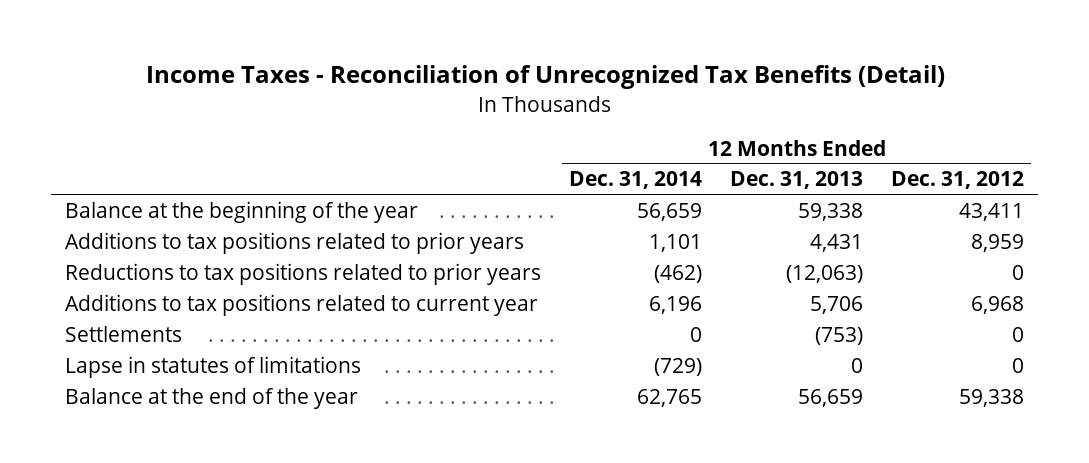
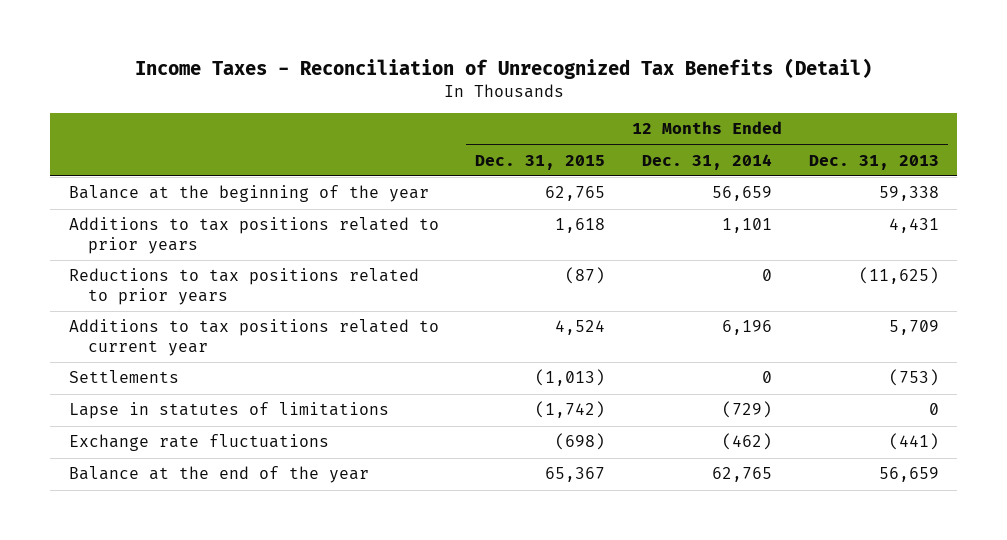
[891,171,1025,190] Dec. 31, 2012 -> none
none -> [475,154,606,170] Dec. 31, 2015
[654,264,703,283] (462) -> [761,269,772,282] 0
[786,264,864,283] (12,063) -> [858,267,939,285] (11,625)
[810,295,864,314] 5,706 -> [888,320,939,336] 5,709
none -> [68,434,329,452] Exchange rate fluctuations

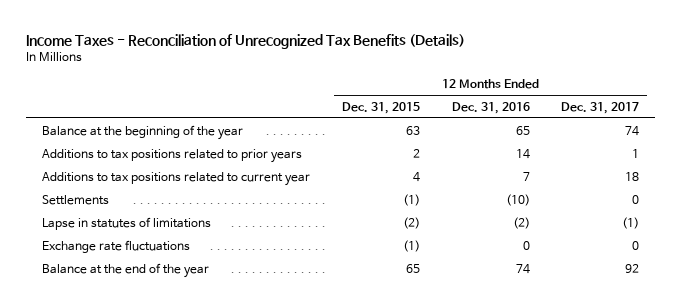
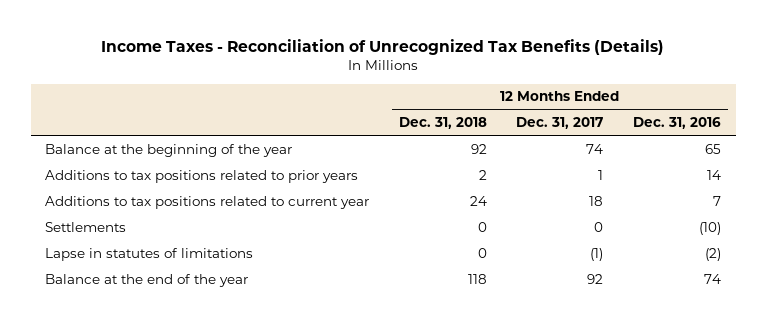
[341,101,420,114] Dec. 31, 2015 -> none
none -> [398,116,487,129] Dec. 31, 2018
[42,239,191,253] Exchange rate fluctuations -> none

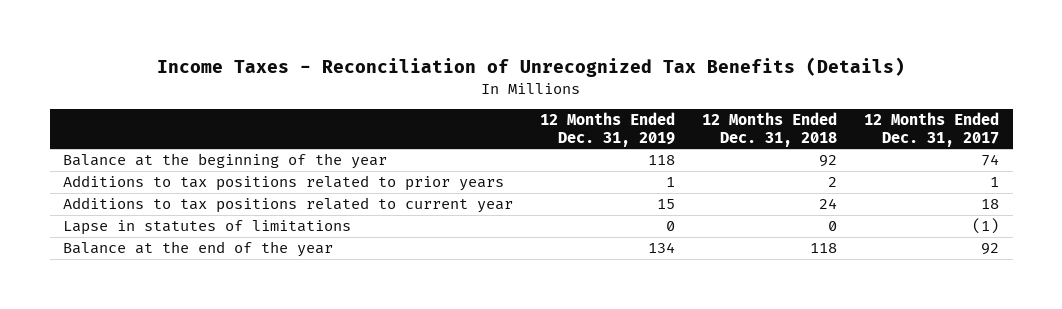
[632,116,721,129] Dec. 31, 2016 -> none
none -> [540,112,676,147] 12 Months Ended Dec. 31, 2019
[45,221,127,232] Settlements -> none

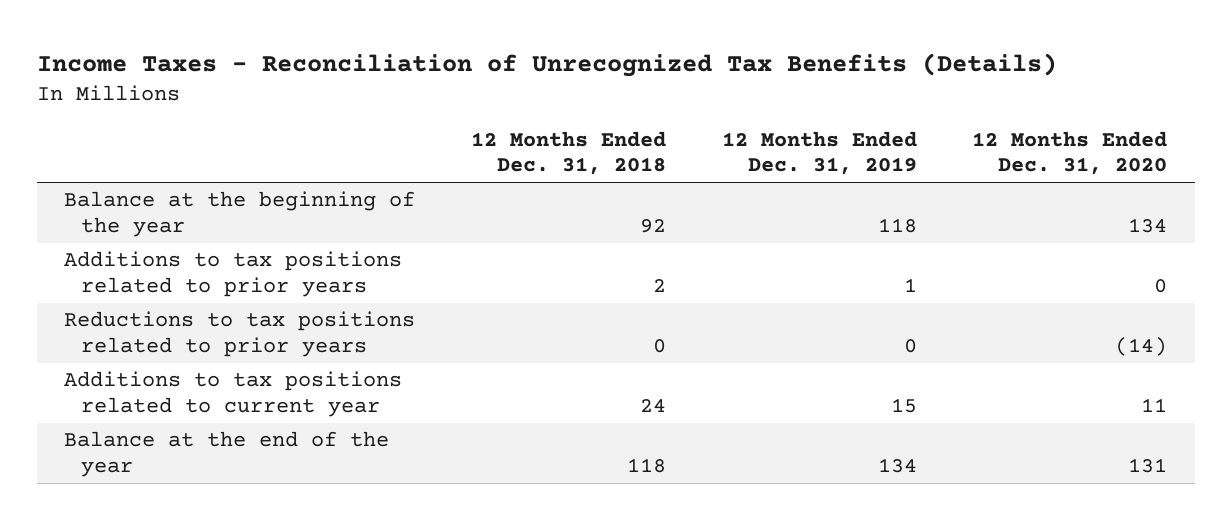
[864,112,1000,147] 12 Months Ended Dec. 31, 2017 -> none
none -> [972,130,1168,176] 12 Months Ended Dec. 31, 2020
none -> [64,311,416,357] Reductions to tax positions related to prior years
[63,220,352,236] Lapse in statutes of limitations -> none

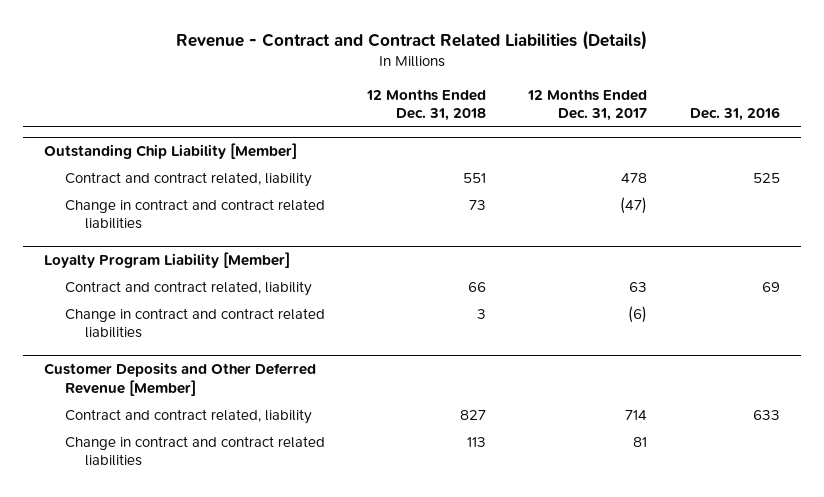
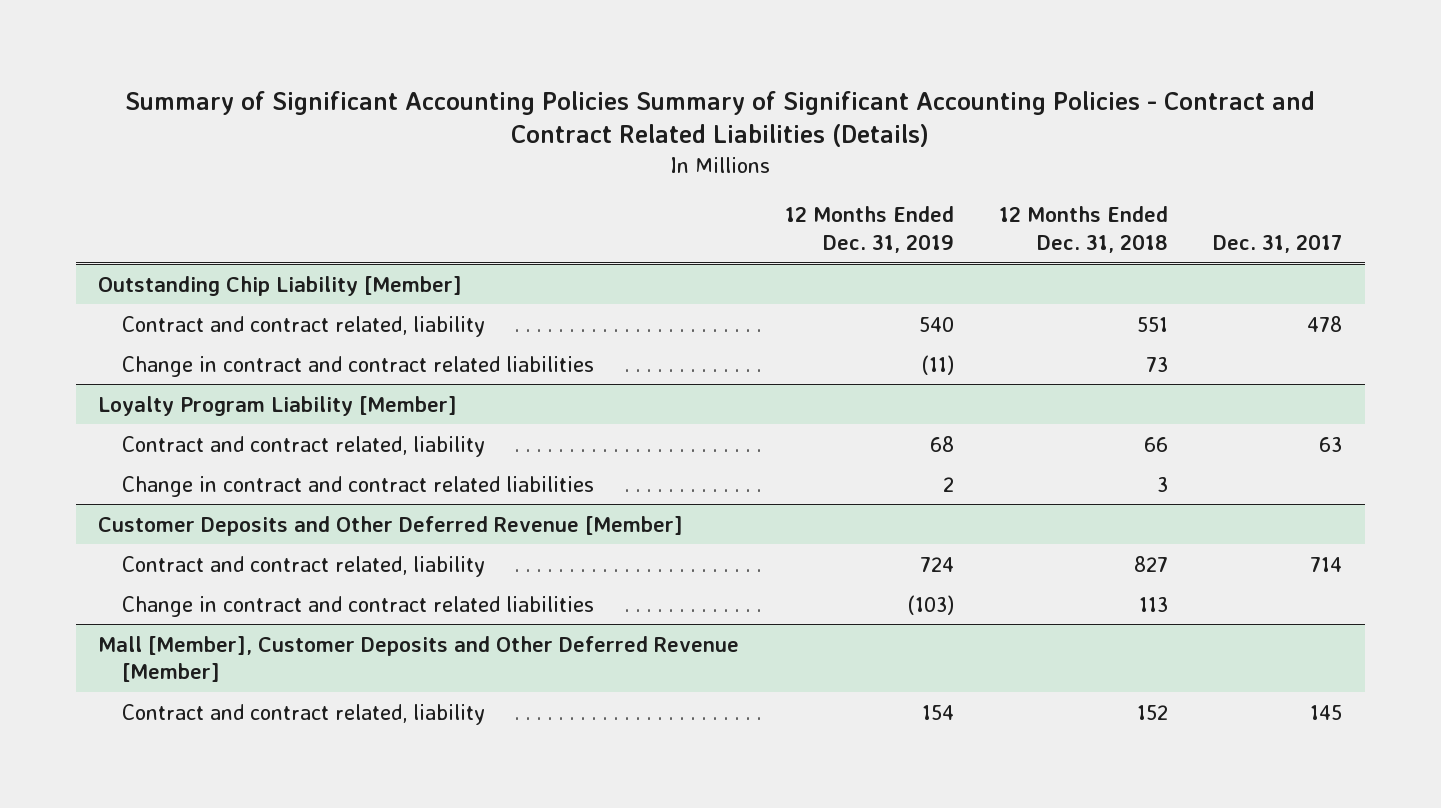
[175,29,647,50] Revenue - Contract and Contract Related Liabilities (Details) -> [125,90,1316,148] Summary of Significant Accounting Policies Summary of Significant Accounting Policies - Contract and Contract Related Liabilities (Details)
[527,88,648,122] 12 Months Ended Dec. 31, 2017 -> none
[689,107,780,122] Dec. 31, 2016 -> none
none -> [784,206,954,254] 12 Months Ended Dec. 31, 2019
none -> [1213,234,1343,254] Dec. 31, 2017
none -> [98,635,740,683] Mall [Member], Customer Deposits and Other Deferred Revenue [Member]
none -> [121,703,485,725] Contract and contract related, liability

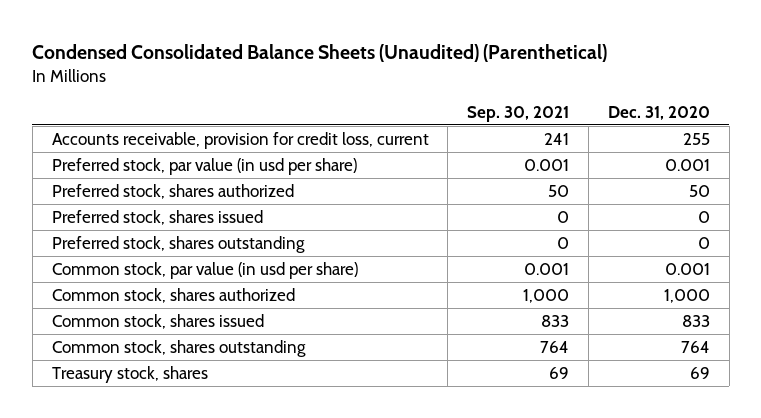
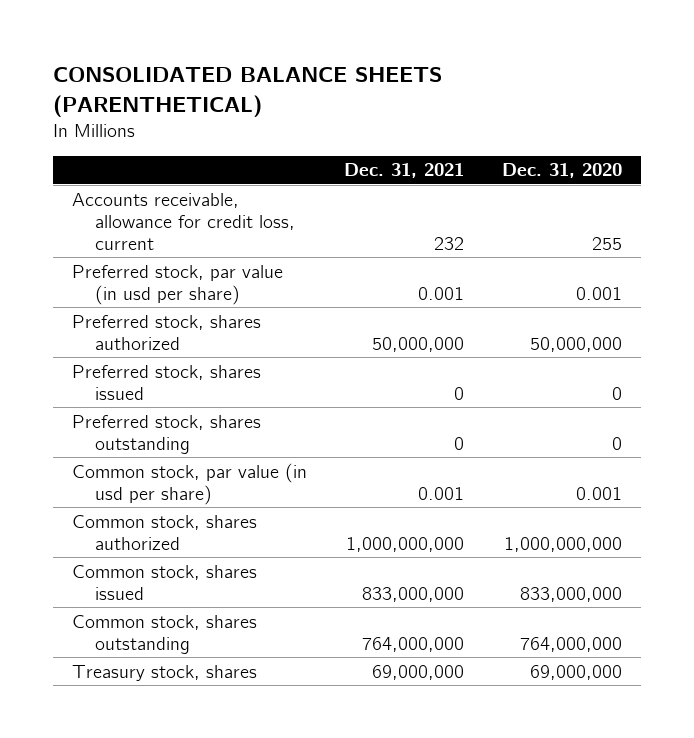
[32,43,608,62] Condensed Consolidated Balance Sheets (Unaudited) (Parenthetical) -> [53,67,443,117] CONSOLIDATED BALANCE SHEETS (PARENTHETICAL)
[467,105,570,122] Sep. 30, 2021 -> none
none -> [344,163,465,179] Dec. 31, 2021
[51,132,429,150] Accounts receivable, provision for credit loss, current -> [71,192,295,250] Accounts receivable, allowance for credit loss, current
[688,185,710,198] 50 -> [529,336,622,352] 50,000,000
[663,289,710,304] 1,000 -> [503,536,622,552] 1,000,000,000
[681,315,710,328] 833 -> [519,586,622,602] 833,000,000
[680,341,710,354] 764 -> [519,636,622,652] 764,000,000
[689,367,710,380] 69 -> [529,664,622,680] 69,000,000

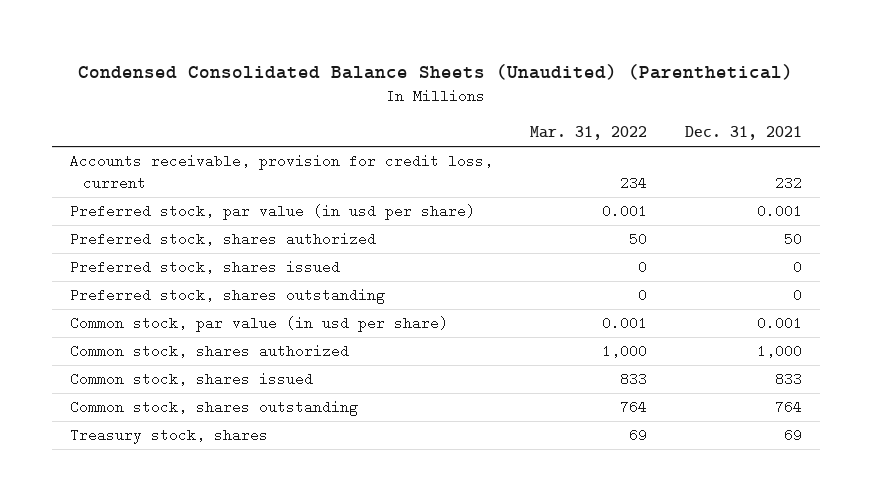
[53,67,443,117] CONSOLIDATED BALANCE SHEETS (PARENTHETICAL) -> [77,63,793,80] Condensed Consolidated Balance Sheets (Unaudited) (Parenthetical)
[501,163,622,179] Dec. 31, 2020 -> none
none -> [530,126,648,141] Mar. 31, 2022
[71,192,295,250] Accounts receivable, allowance for credit loss, current -> [70,154,494,190] Accounts receivable, provision for credit loss, current
[372,336,465,352] 50,000,000 -> [783,232,802,247] 50
[346,536,465,552] 1,000,000,000 -> [756,344,802,359] 1,000
[362,586,465,602] 833,000,000 -> [774,372,802,387] 833
[362,636,465,652] 764,000,000 -> [774,400,802,415] 764
[372,664,465,680] 69,000,000 -> [783,428,802,443] 69

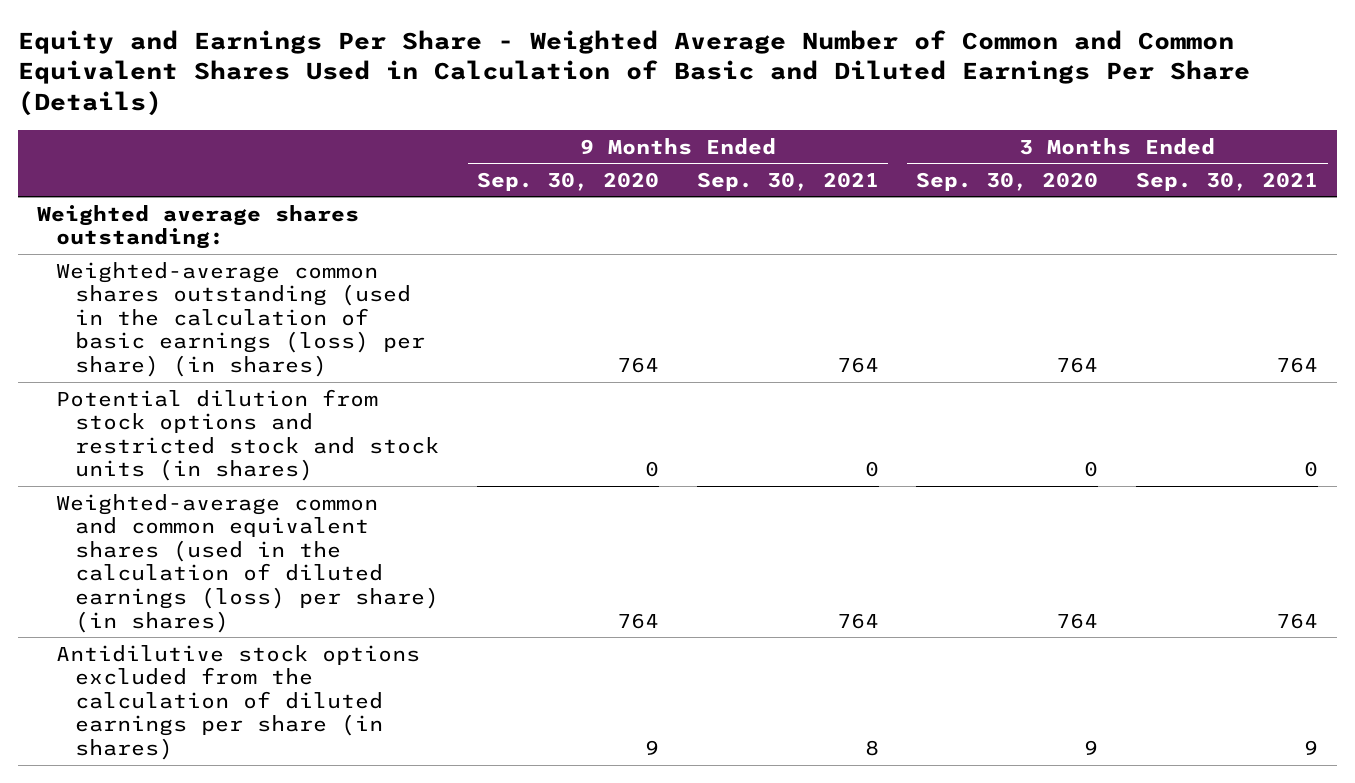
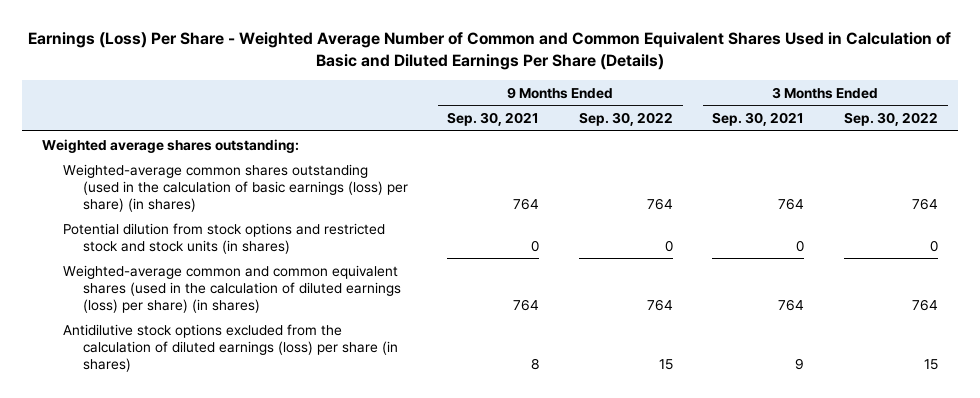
[17,29,1250,117] Equity and Earnings Per Share - Weighted Average Number of Common and Common Equivalent Shares Used in Calculation of Basic and Diluted Earnings Per Share (Details) -> [28,32,952,71] Earnings (Loss) Per Share - Weighted Average Number of Common and Common Equivalent Shares Used in Calculation of Basic and Diluted Earnings Per Share (Details)
[476,171,659,191] Sep. 30, 2020 -> none
[916,171,1099,191] Sep. 30, 2020 -> none
none -> [578,112,673,127] Sep. 30, 2022
none -> [843,112,938,127] Sep. 30, 2022
[55,644,420,761] Antidilutive stock options excluded from the calculation of diluted earnings per share (in shares) -> [62,323,399,372] Antidilutive stock options excluded from the calculation of diluted earnings (loss) per share (in shares)

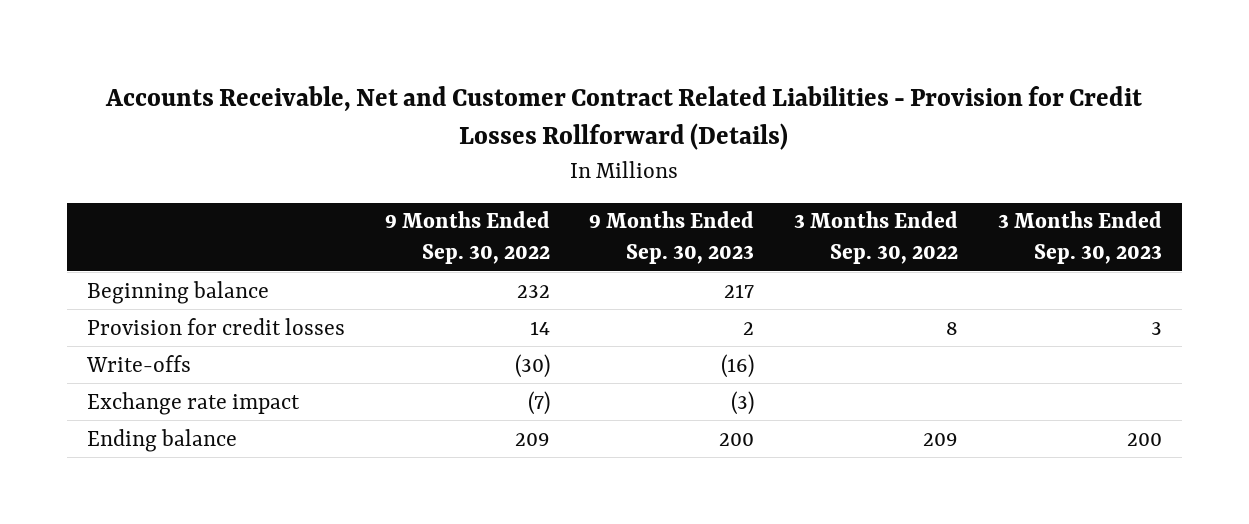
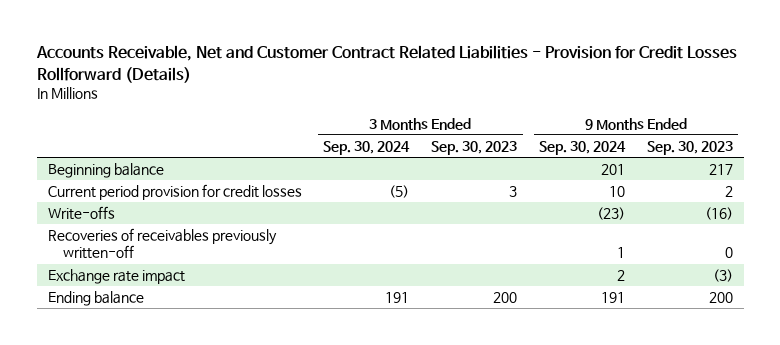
[384,211,550,265] 9 Months Ended Sep. 30, 2022 -> none
[794,211,959,265] 3 Months Ended Sep. 30, 2022 -> none
none -> [323,140,411,155] Sep. 30, 2024
none -> [538,140,626,155] Sep. 30, 2024
[87,317,346,335] Provision for credit losses -> [47,184,302,201] Current period provision for credit losses
none -> [47,228,277,260] Recoveries of receivables previously written-off

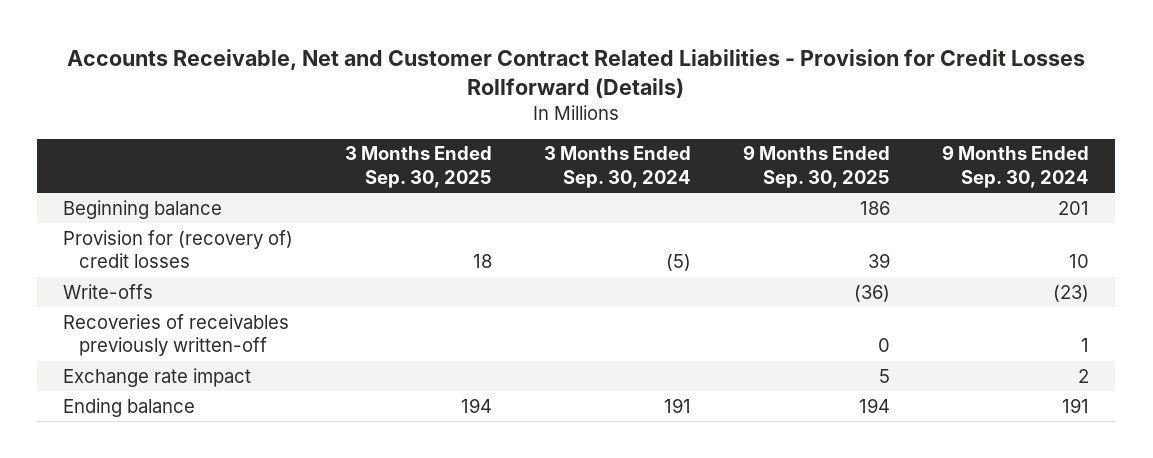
[431,140,518,155] Sep. 30, 2023 -> none
[646,140,733,155] Sep. 30, 2023 -> none
none -> [345,146,493,188] 3 Months Ended Sep. 30, 2025
none -> [743,145,891,188] 9 Months Ended Sep. 30, 2025
[47,184,302,201] Current period provision for credit losses -> [63,229,294,269] Provision for (recovery of) credit losses

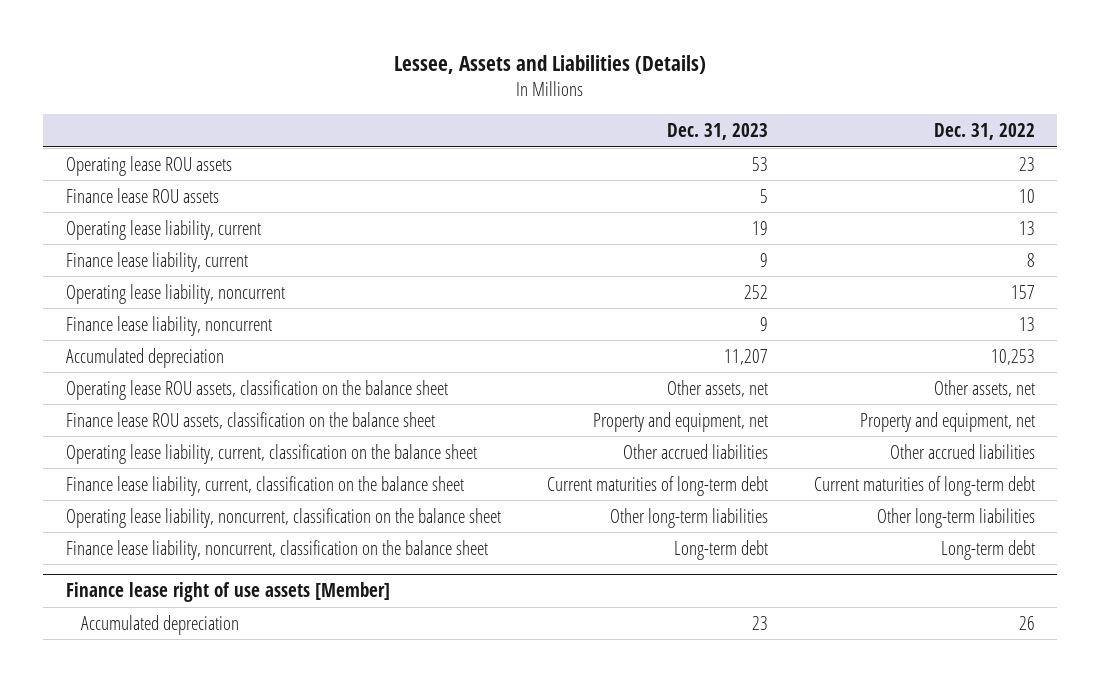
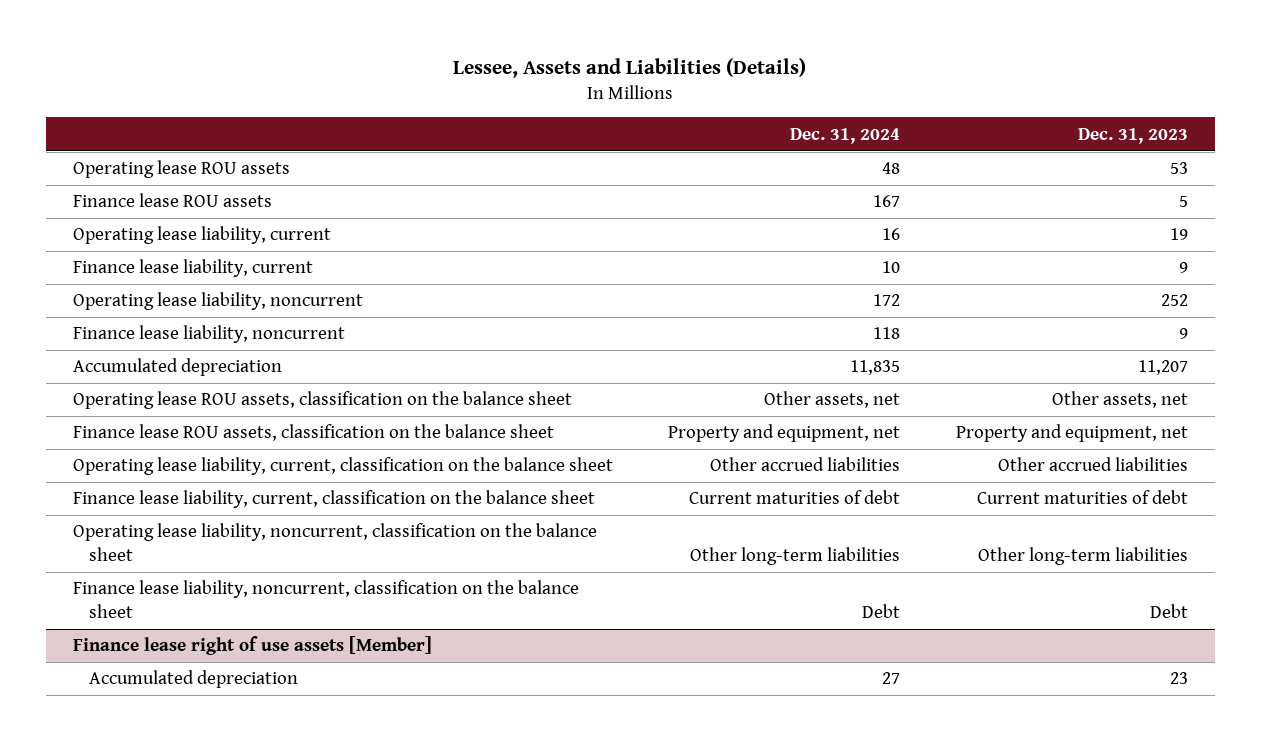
[933,123,1035,141] Dec. 31, 2022 -> none
none -> [790,127,901,144] Dec. 31, 2024
[546,475,768,496] Current maturities of long-term debt -> [976,490,1188,505] Current maturities of debt
[673,539,768,560] Long-term debt -> [1149,604,1188,619] Debt

